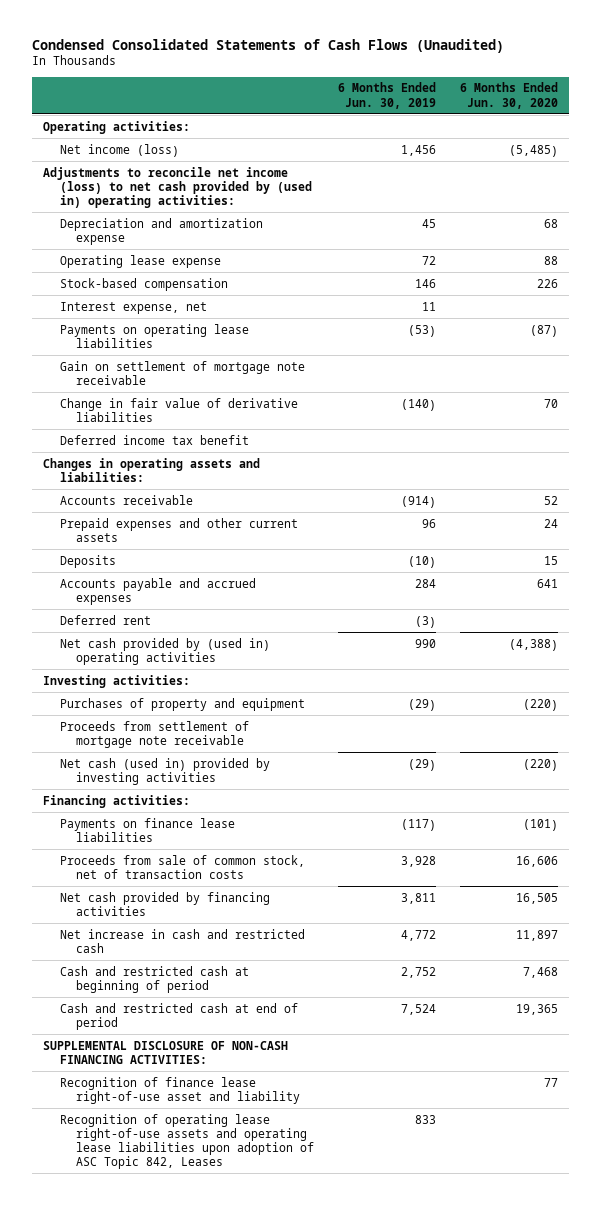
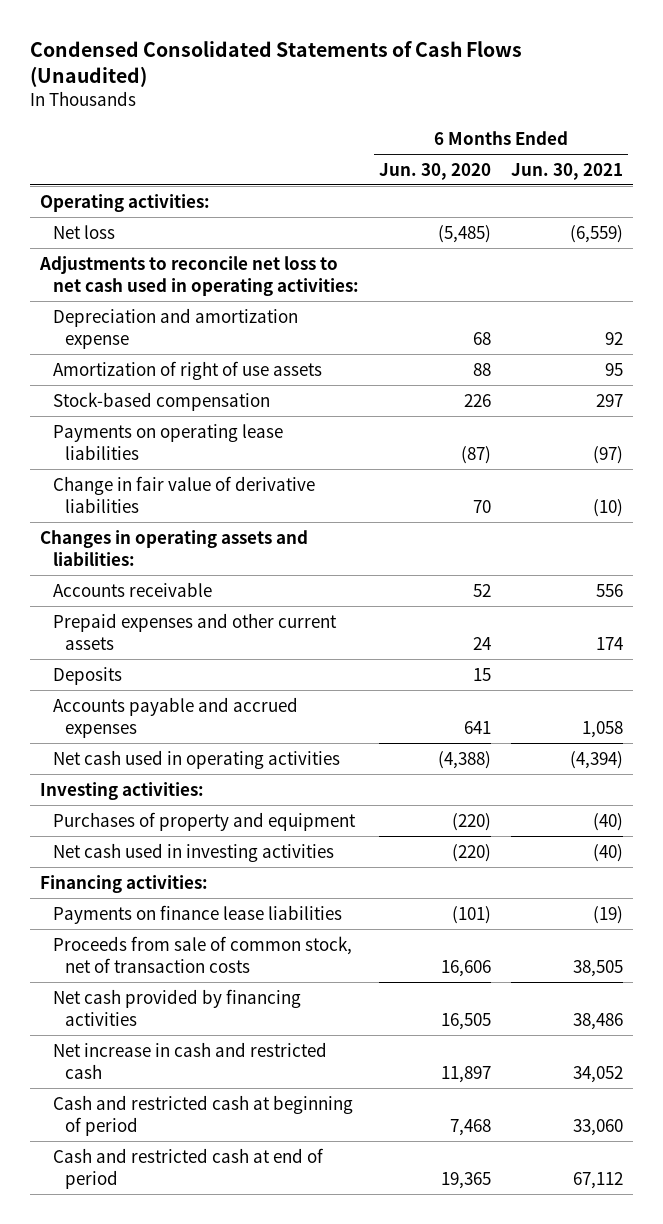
[337,82,436,109] 6 Months Ended Jun. 30, 2019 -> none
none -> [510,162,623,180] Jun. 30, 2021
[59,143,179,157] Net income (loss) -> [52,224,115,239] Net loss
[43,166,312,208] Adjustments to reconcile net income (loss) to net cash provided by (used in) operating activities: -> [39,255,359,296] Adjustments to reconcile net loss to net cash used in operating activities:
[59,254,221,268] Operating lease expense -> [52,360,322,380] Amortization of right of use assets
[59,301,207,314] Interest expense, net -> none
[59,360,305,385] Gain on settlement of mortgage note receivable -> none
[59,434,249,445] Deferred income tax benefit -> none
[59,614,151,625] Deferred rent -> none
[59,637,270,665] Net cash provided by (used in) operating activities -> [52,749,340,769] Net cash used in operating activities
[59,720,249,748] Proceeds from settlement of mortgage note receivable -> none
[59,757,270,785] Net cash (used in) provided by investing activities -> [52,842,334,862] Net cash used in investing activities
[43,1040,289,1064] SUPPLEMENTAL DISCLOSURE OF NON-CASH FINANCING ACTIVITIES: -> none
[59,1076,301,1104] Recognition of finance lease right-of-use asset and liability -> none
[59,1113,315,1170] Recognition of operating lease right-of-use assets and operating lease liabilities upon adoption of ASC Topic 842, Leases -> none

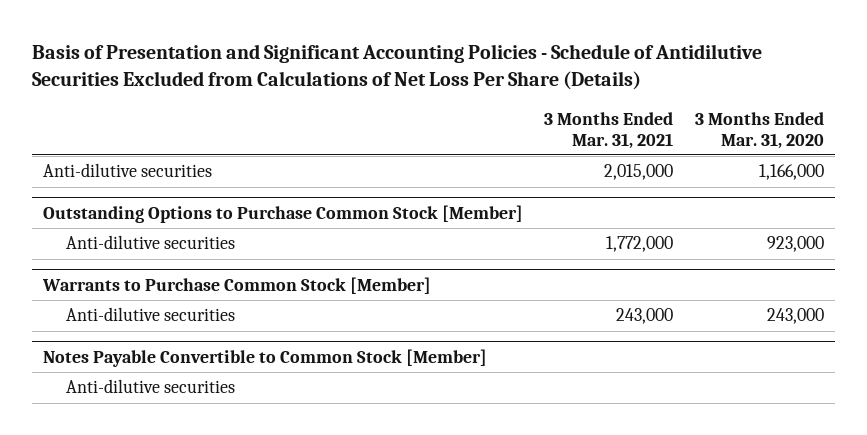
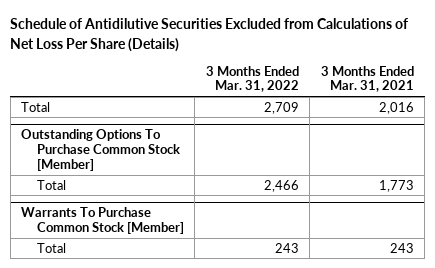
[31,43,762,91] Basis of Presentation and Significant Accounting Policies - Schedule of Antidilutive Securities Excluded from Calculations of Net Loss Per Share (Details) -> [10,18,409,52] Schedule of Antidilutive Securities Excluded from Calculations of Net Loss Per Share (Details)
[695,111,825,149] 3 Months Ended Mar. 31, 2020 -> none
none -> [205,65,299,93] 3 Months Ended Mar. 31, 2022
[42,163,212,178] Anti-dilutive securities -> none
[65,235,235,250] Anti-dilutive securities -> none
[65,307,235,322] Anti-dilutive securities -> none
[42,348,487,367] Notes Payable Convertible to Common Stock [Member] -> none
[65,379,235,394] Anti-dilutive securities -> none
none -> [21,101,51,112] Total
[42,204,523,223] Outstanding Options to Purchase Common Stock [Member] -> [21,129,180,171] Outstanding Options To Purchase Common Stock [Member]
none -> [36,179,66,190] Total
[41,276,431,294] Warrants to Purchase Common Stock [Member] -> [21,207,184,234] Warrants To Purchase Common Stock [Member]
none -> [36,242,66,253] Total

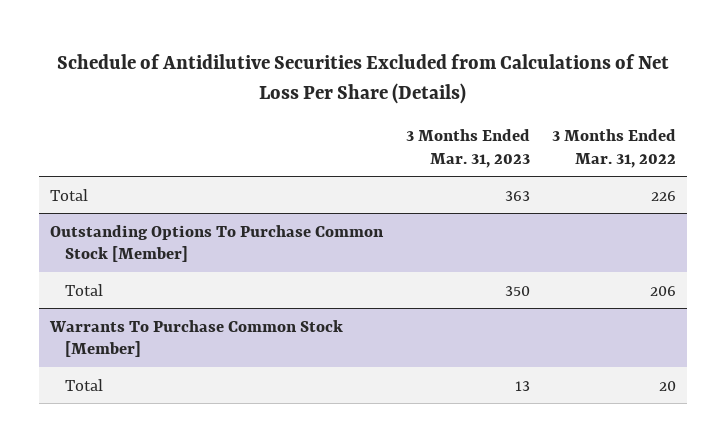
[320,65,414,93] 3 Months Ended Mar. 31, 2021 -> none
none -> [405,129,530,168] 3 Months Ended Mar. 31, 2023
[263,101,299,114] 2,709 -> [651,190,677,201] 226
[263,179,299,192] 2,466 -> [650,285,677,296] 206
[274,242,299,253] 243 -> [659,380,677,391] 20

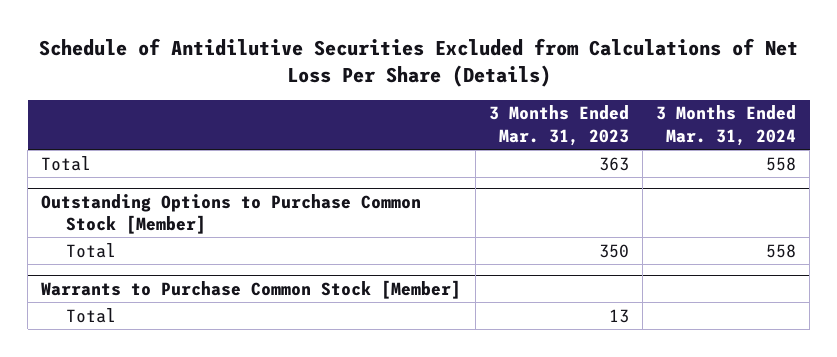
[552,129,677,168] 3 Months Ended Mar. 31, 2022 -> none
none -> [655,105,796,146] 3 Months Ended Mar. 31, 2024
[50,224,385,262] Outstanding Options To Purchase Common Stock [Member] -> [41,193,422,235] Outstanding Options to Purchase Common Stock [Member]
[49,319,344,357] Warrants To Purchase Common Stock [Member] -> [41,279,462,299] Warrants to Purchase Common Stock [Member]

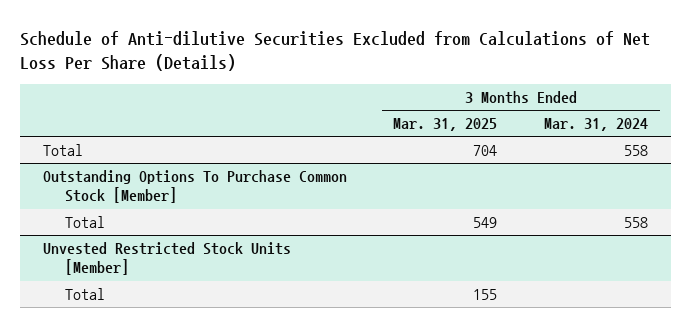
[38,38,798,88] Schedule of Antidilutive Securities Excluded from Calculations of Net Loss Per Share (Details) -> [19,30,650,72] Schedule of Anti-dilutive Securities Excluded from Calculations of Net Loss Per Share (Details)
[488,105,629,146] 3 Months Ended Mar. 31, 2023 -> none
none -> [393,118,498,132] Mar. 31, 2025
[41,193,422,235] Outstanding Options to Purchase Common Stock [Member] -> [42,170,347,204] Outstanding Options To Purchase Common Stock [Member]
[41,279,462,299] Warrants to Purchase Common Stock [Member] -> none
none -> [42,242,291,276] Unvested Restricted Stock Units [Member]

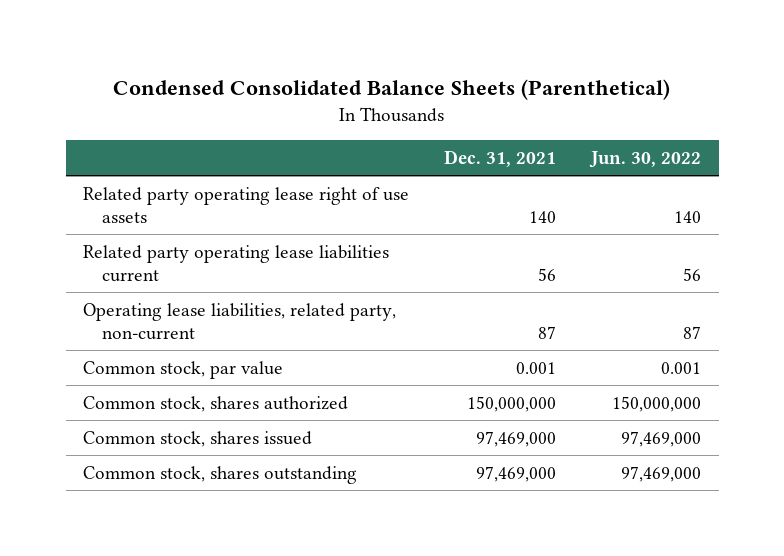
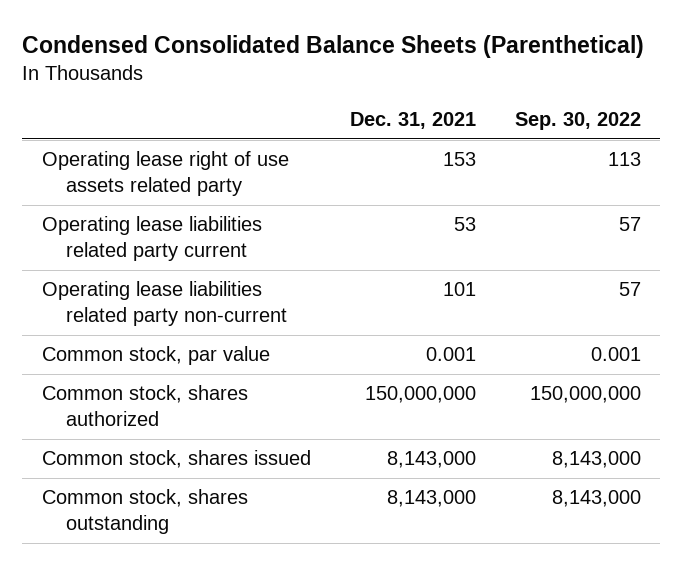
[589,150,702,168] Jun. 30, 2022 -> none
none -> [514,112,641,131] Sep. 30, 2022
[83,186,410,223] Related party operating lease right of use assets -> [41,151,289,197] Operating lease right of use assets related party
[529,210,557,223] 140 -> [442,152,476,167] 153
[83,244,390,282] Related party operating lease liabilities current -> [41,216,262,262] Operating lease liabilities related party current
[538,267,557,281] 56 -> [453,217,476,232] 53
[83,302,397,340] Operating lease liabilities, related party, non-current -> [41,281,288,327] Operating lease liabilities related party non-current
[538,325,557,339] 87 -> [442,282,476,297] 101
[476,430,557,447] 97,469,000 -> [386,451,476,469] 8,143,000
[476,465,557,482] 97,469,000 -> [386,490,476,508] 8,143,000

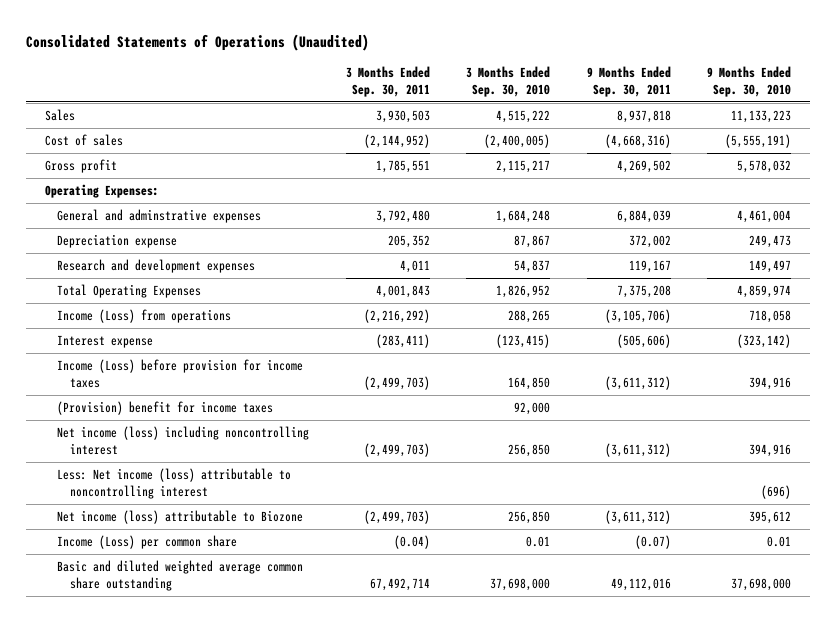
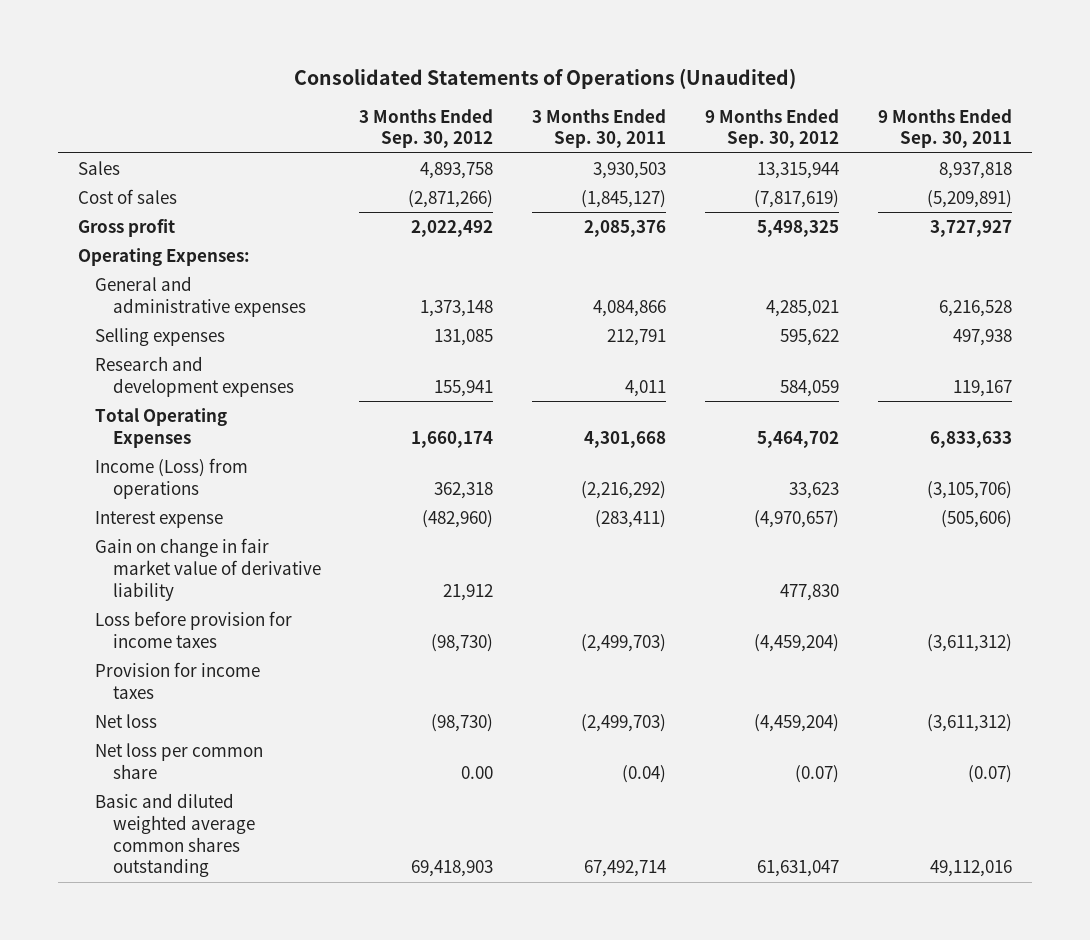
[466,65,551,97] 3 Months Ended Sep. 30, 2010 -> none
[707,65,792,97] 9 Months Ended Sep. 30, 2010 -> none
none -> [359,108,494,149] 3 Months Ended Sep. 30, 2012
none -> [705,108,840,149] 9 Months Ended Sep. 30, 2012
[363,134,430,149] (2,144,952) -> [581,189,667,208] (1,845,127)
[604,134,671,149] (4,668,316) -> [927,189,1013,208] (5,209,891)
[375,160,430,174] 1,785,551 -> [584,219,667,237] 2,085,376
[616,160,671,174] 4,269,502 -> [930,219,1013,237] 3,727,927
[57,234,178,249] Depreciation expense -> none
[57,209,262,224] General and adminstrative expenses -> [95,275,306,317] General and administrative expenses
[375,210,430,224] 3,792,480 -> [593,299,667,317] 4,084,866
[616,210,671,224] 6,884,039 -> [939,299,1013,317] 6,216,528
none -> [95,327,226,346] Selling expenses
[375,285,430,299] 4,001,843 -> [584,430,667,448] 4,301,668
[616,285,671,299] 7,375,208 -> [930,430,1013,448] 6,833,633
[57,426,310,456] Net income (loss) including noncontrolling interest -> none
[57,468,292,500] Less: Net income (loss) attributable to noncontrolling interest -> none
none -> [95,537,321,601] Gain on change in fair market value of derivative liability
[57,359,304,389] Income (Loss) before provision for income taxes -> [95,610,293,648] Loss before provision for income taxes
[57,401,274,416] (Provision) benefit for income taxes -> [95,661,261,699] Provision for income taxes
[57,510,304,525] Net income (loss) attributable to Biozone -> [95,713,158,728] Net loss
[57,535,238,550] Income (Loss) per common share -> [95,742,264,779] Net loss per common share
[57,560,304,592] Basic and diluted weighted average common share outstanding -> [95,792,255,878] Basic and diluted weighted average common shares outstanding

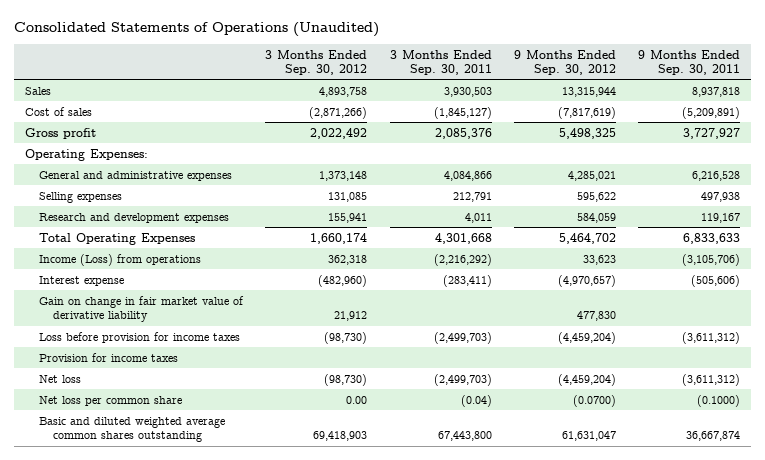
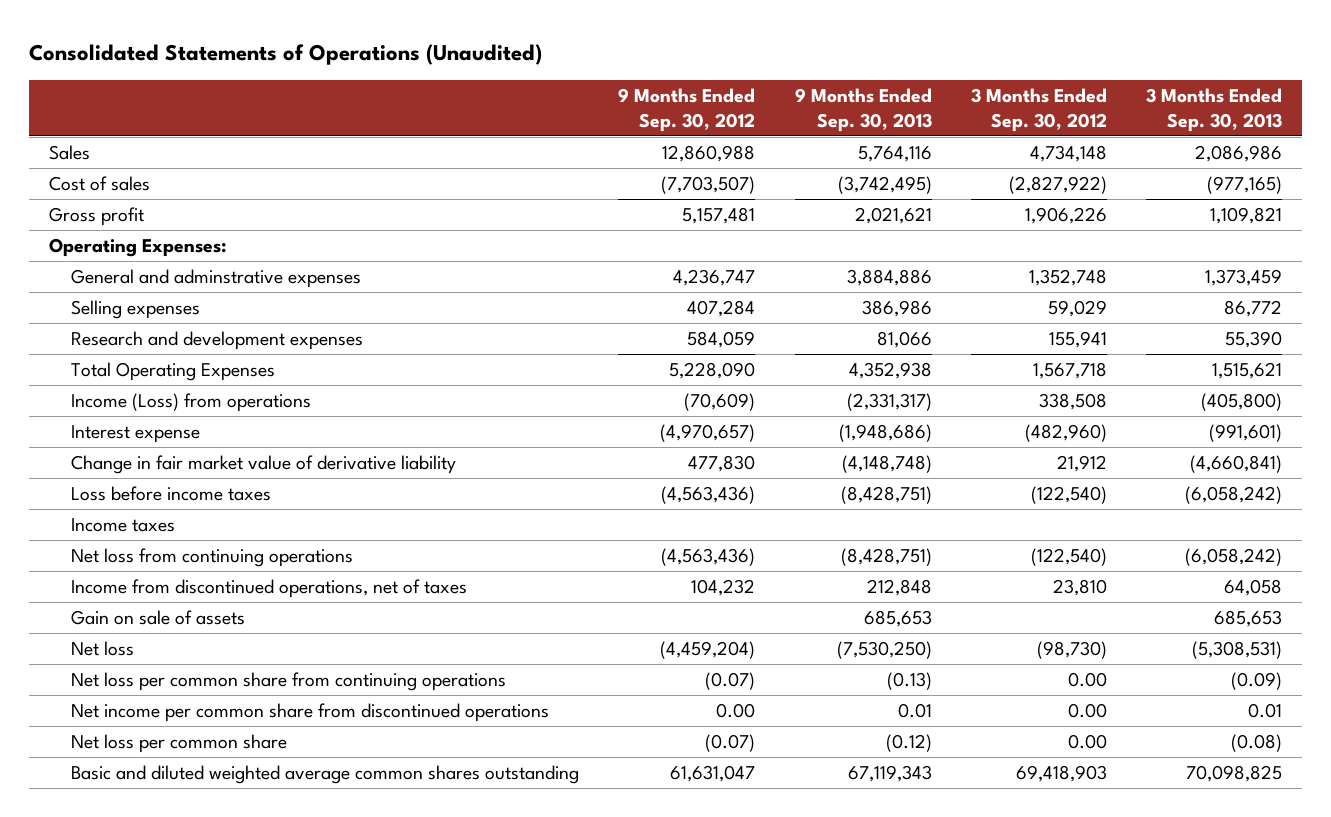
[389,49,492,75] 3 Months Ended Sep. 30, 2011 -> none
[638,49,741,75] 9 Months Ended Sep. 30, 2011 -> none
none -> [794,87,932,132] 9 Months Ended Sep. 30, 2013
none -> [1146,87,1283,132] 3 Months Ended Sep. 30, 2013
[319,86,368,97] 4,893,758 -> [1030,145,1108,163] 4,734,148
[561,86,616,97] 13,315,944 -> [662,145,756,163] 12,860,988
[309,106,368,119] (2,871,266) -> [1009,176,1108,195] (2,827,922)
[557,106,616,119] (7,817,619) -> [661,176,756,195] (7,703,507)
[310,127,368,139] 2,022,492 -> [1025,207,1108,225] 1,906,226
[558,127,616,139] 5,498,325 -> [682,207,756,225] 5,157,481
[38,170,232,181] General and administrative expenses -> [71,269,362,289] General and adminstrative expenses
[319,170,368,181] 1,373,148 -> [1029,269,1108,287] 1,352,748
[567,170,616,181] 4,285,021 -> [673,269,756,287] 4,236,747
[328,191,368,202] 131,085 -> [1048,300,1108,318] 59,029
[576,191,616,202] 595,622 -> [687,300,756,318] 407,284
[310,232,368,244] 1,660,174 -> [1033,362,1108,380] 1,567,718
[558,232,616,244] 5,464,702 -> [669,362,756,380] 5,228,090
[328,254,368,265] 362,318 -> [1039,393,1108,411] 338,508
[582,254,616,265] 33,623 -> [684,393,756,412] (70,609)
[38,295,244,322] Gain on change in fair market value of derivative liability -> [71,455,457,475] Change in fair market value of derivative liability
[38,331,240,343] Loss before provision for income taxes -> [71,486,272,502] Loss before income taxes
[324,331,368,344] (98,730) -> [1031,486,1108,505] (122,540)
[557,331,616,344] (4,459,204) -> [661,486,756,505] (4,563,436)
[38,352,178,362] Provision for income taxes -> [71,518,176,533] Income taxes
none -> [71,548,354,568] Net loss from continuing operations
none -> [71,579,468,599] Income from discontinued operations, net of taxes
none -> [71,610,246,626] Gain on sale of assets
none -> [71,672,507,692] Net loss per common share from continuing operations
none -> [71,703,550,723] Net income per common share from discontinued operations
[572,394,616,407] (0.0700) -> [705,734,756,753] (0.07)

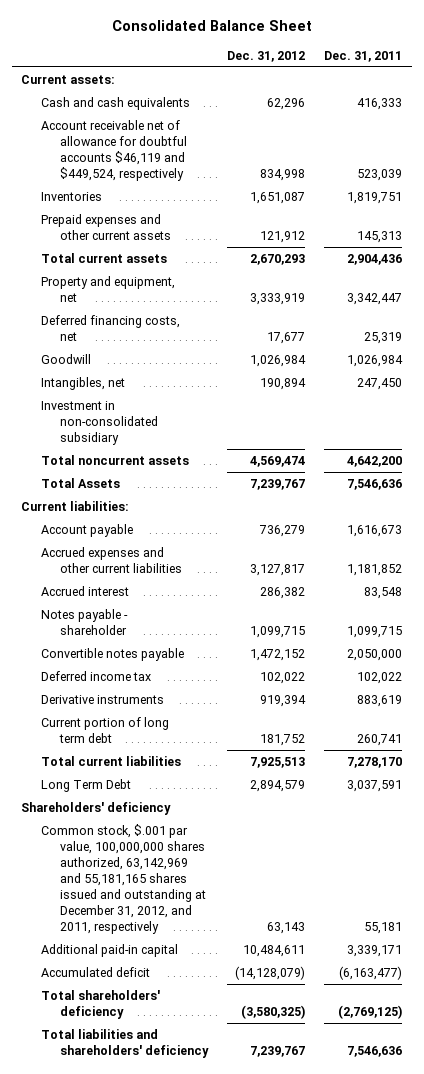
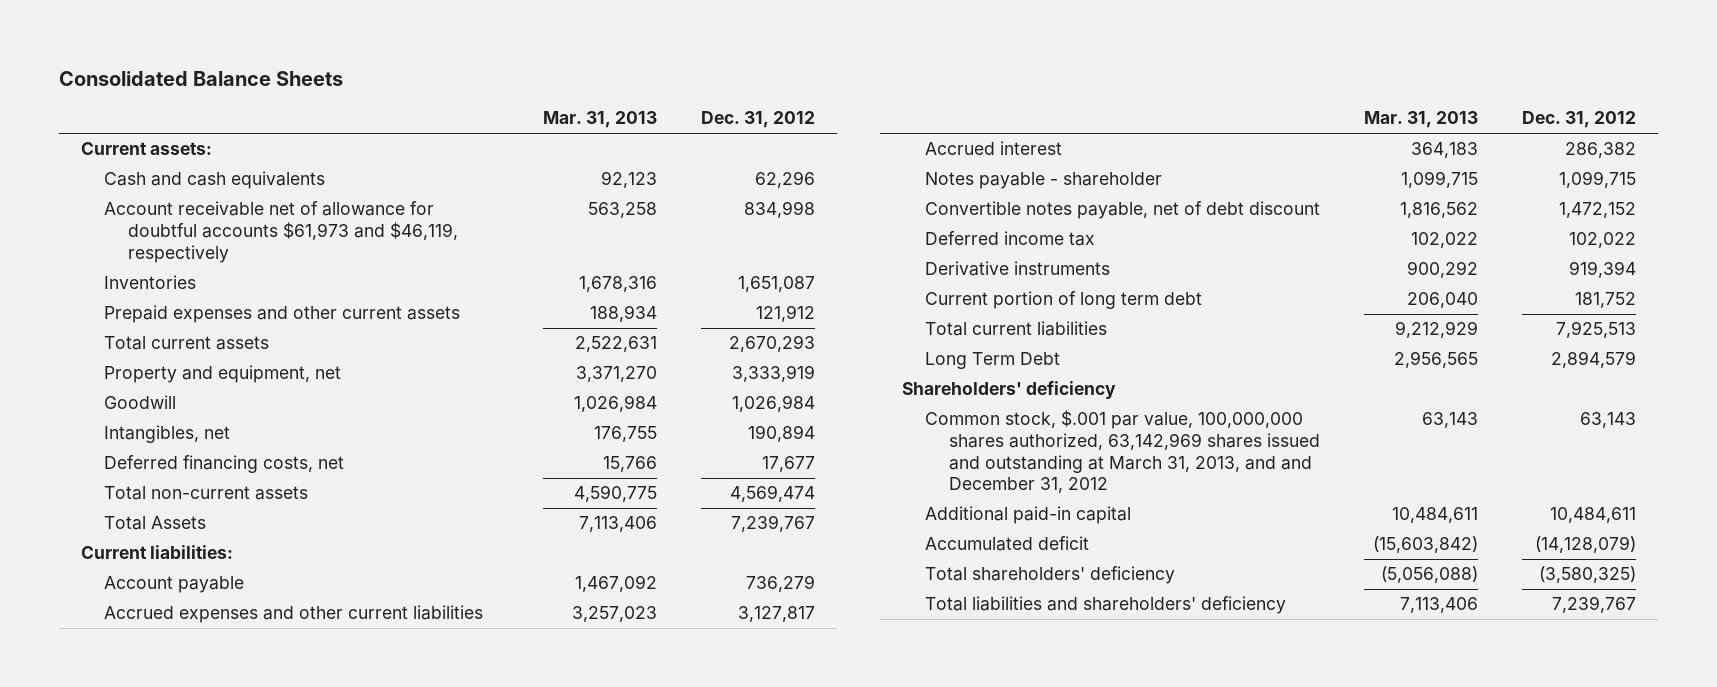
[111,20,312,32] Consolidated Balance Sheet -> [58,70,343,86] Consolidated Balance Sheets
[324,50,403,62] Dec. 31, 2011 -> none
none -> [543,111,658,129] Mar. 31, 2013
[40,119,188,181] Account receivable net of allowance for doubtful accounts $46,119 and $449,524, respectively -> [104,201,459,263] Account receivable net of allowance for doubtful accounts $61,973 and $46,119, respectively
[40,400,159,445] Investment in non-consolidated subsidiary -> none
[40,314,180,341] Deferred financing costs, net -> [104,455,345,474] Deferred financing costs, net
[40,454,189,465] Total noncurrent assets -> [104,486,309,501] Total non-current assets
[40,647,184,661] Convertible notes payable -> [925,201,1321,220] Convertible notes payable, net of debt discount
[40,823,207,934] Common stock, $.001 par value, 100,000,000 shares authorized, 63,142,969 and 55,181,165 shares issued and outstanding at December 31, 2012, and 2011, respectively -> [925,410,1321,494] Common stock, $.001 par value, 100,000,000 shares authorized, 63,142,969 shares issued and outstanding at March 31, 2013, and and December 31, 2012

